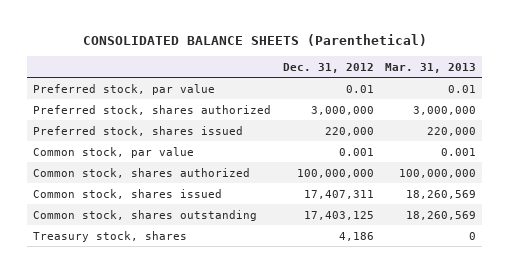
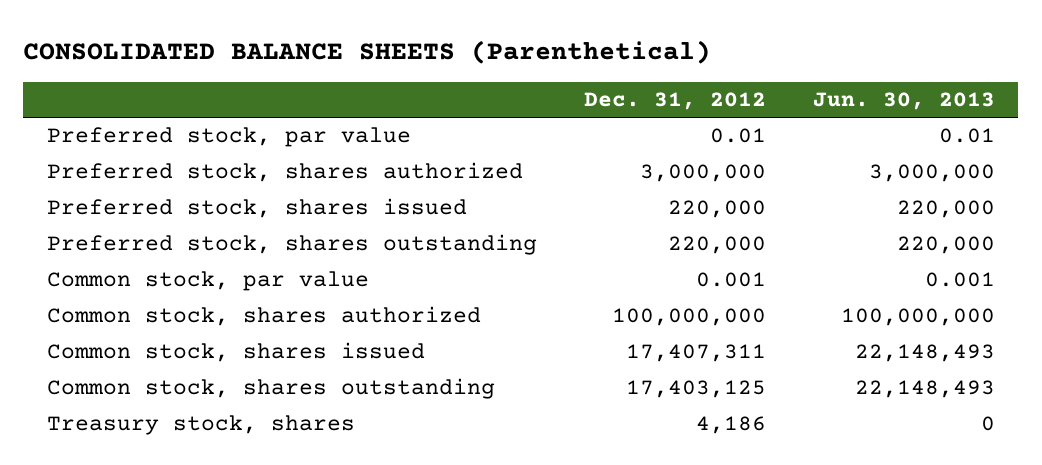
[384,62,476,73] Mar. 31, 2013 -> none
none -> [812,92,995,111] Jun. 30, 2013
none -> [46,234,537,256] Preferred stock, shares outstanding

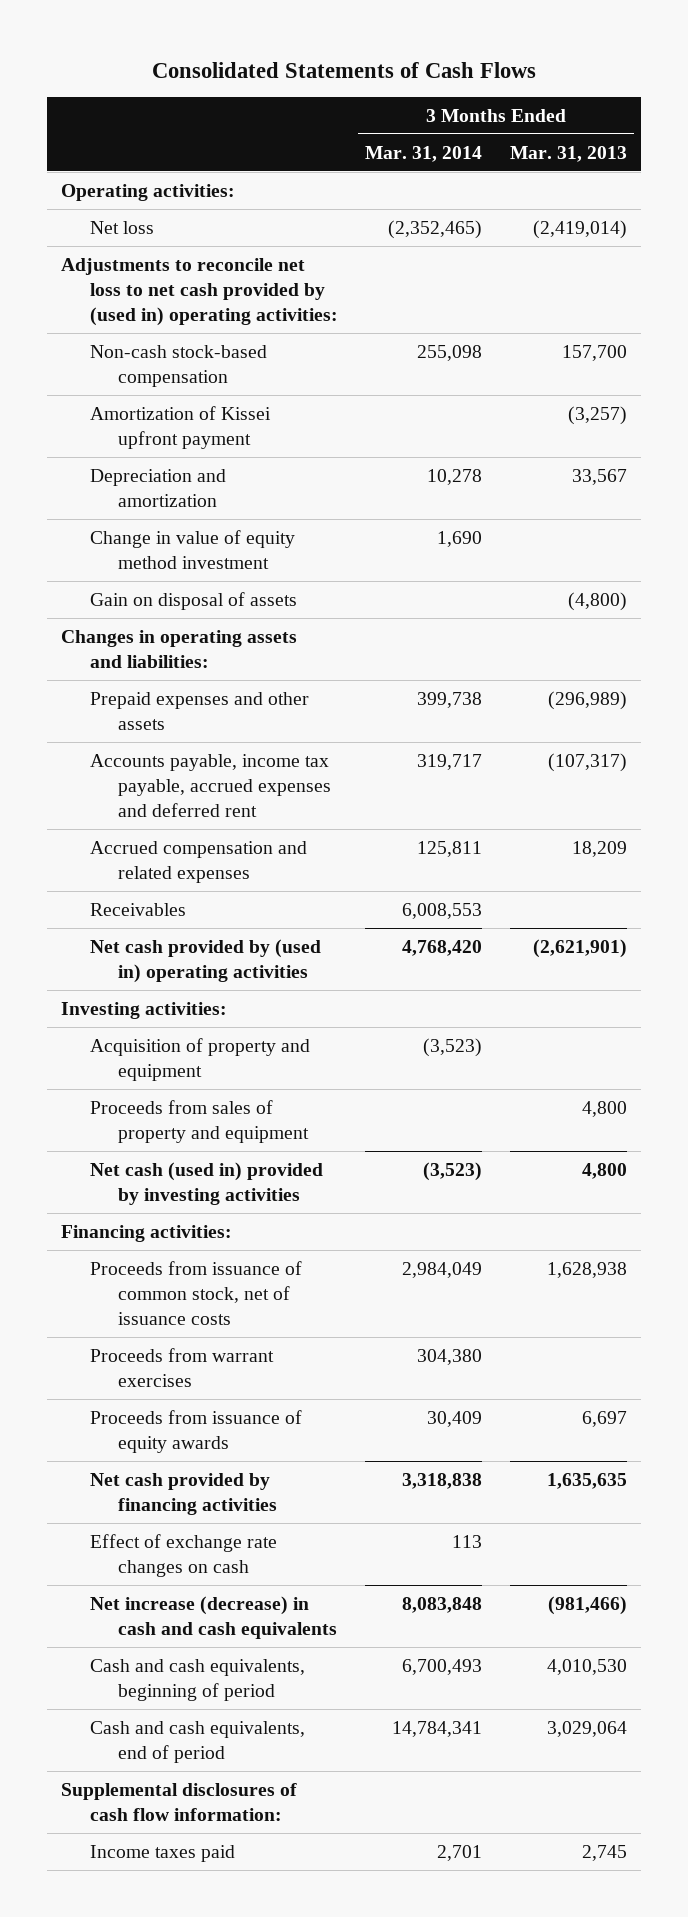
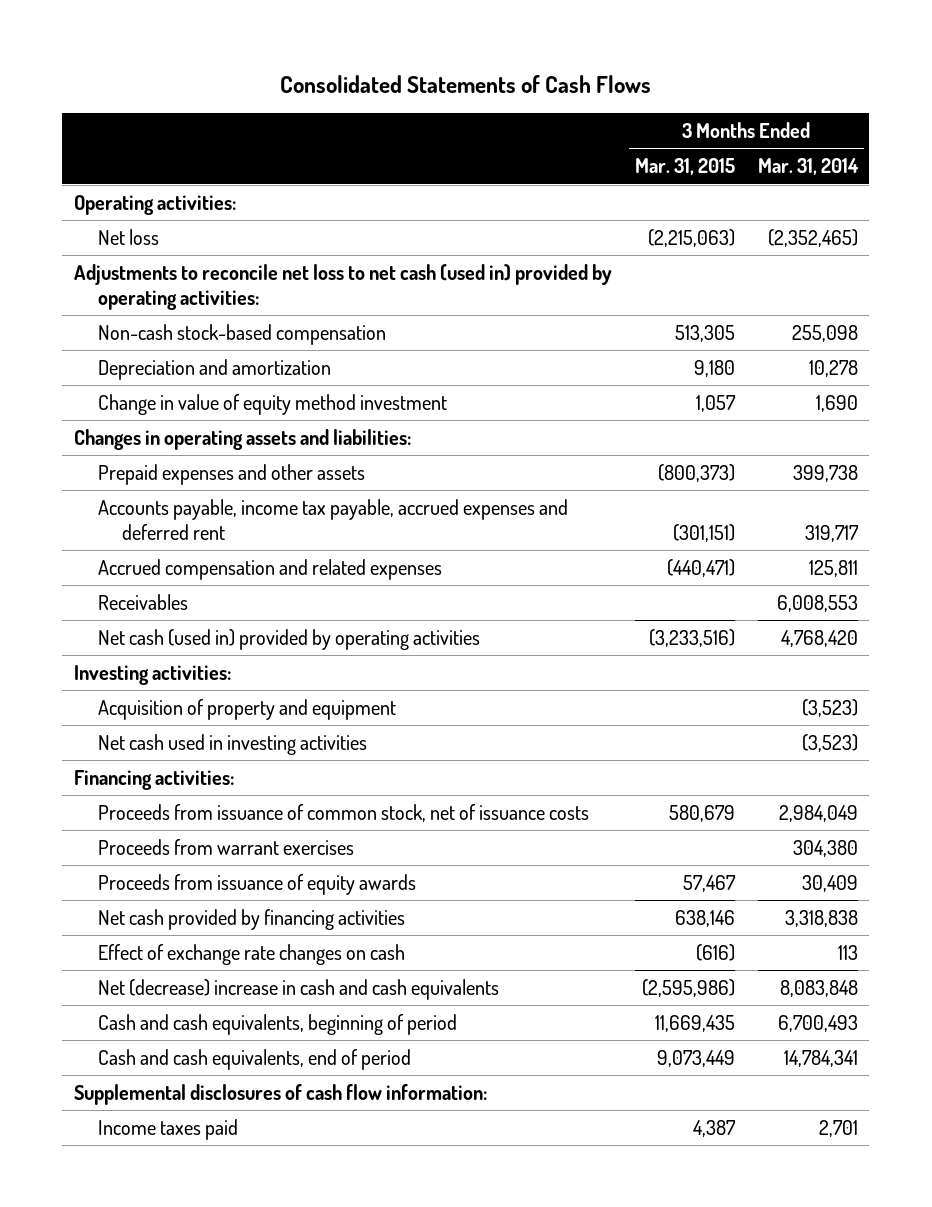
[510,145,628,162] Mar. 31, 2013 -> none
none -> [634,158,735,176] Mar. 31, 2015
[61,257,338,326] Adjustments to reconcile net loss to net cash provided by (used in) operating activities: -> [73,263,612,310] Adjustments to reconcile net loss to net cash (used in) provided by operating activities:
[89,405,271,449] Amortization of Kissei upfront payment -> none
[89,591,297,610] Gain on disposal of assets -> none
[89,938,321,983] Net cash provided by (used in) operating activities -> [98,628,481,650] Net cash (used in) provided by operating activities
[89,1099,309,1143] Proceeds from sales of property and equipment -> none
[89,1161,323,1205] Net cash (used in) provided by investing activities -> [98,733,368,755] Net cash used in investing activities
[89,1595,337,1639] Net increase (decrease) in cash and cash equivalents -> [98,978,500,1000] Net (decrease) increase in cash and cash equivalents

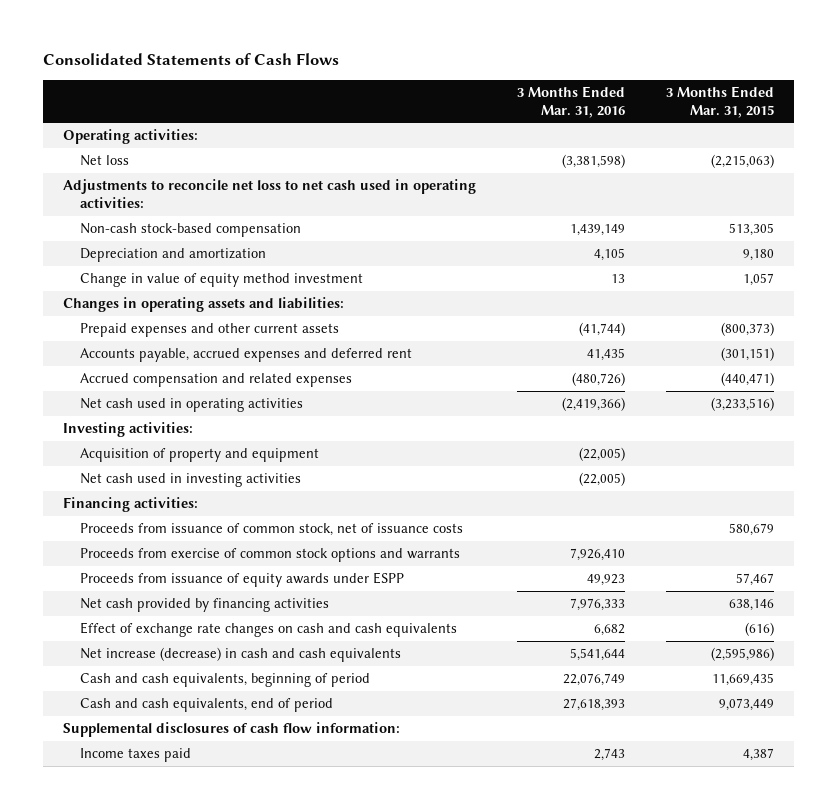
[757,158,859,176] Mar. 31, 2014 -> none
none -> [517,85,626,118] 3 Months Ended Mar. 31, 2016
[73,263,612,310] Adjustments to reconcile net loss to net cash (used in) provided by operating activities: -> [63,179,477,208] Adjustments to reconcile net loss to net cash used in operating activities:
[98,463,366,485] Prepaid expenses and other assets -> [80,323,340,338] Prepaid expenses and other current assets
[98,498,569,540] Accounts payable, income tax payable, accrued expenses and deferred rent -> [80,348,413,363] Accounts payable, accrued expenses and deferred rent
[98,593,189,610] Receivables -> none
[98,628,481,650] Net cash (used in) provided by operating activities -> [80,398,304,413] Net cash used in operating activities
[98,838,355,855] Proceeds from warrant exercises -> none
none -> [80,548,461,563] Proceeds from exercise of common stock options and warrants
[98,873,417,895] Proceeds from issuance of equity awards -> [80,572,405,588] Proceeds from issuance of equity awards under ESPP
[98,943,406,965] Effect of exchange rate changes on cash -> [80,622,458,638] Effect of exchange rate changes on cash and cash equivalents
[98,978,500,1000] Net (decrease) increase in cash and cash equivalents -> [80,647,402,663] Net increase (decrease) in cash and cash equivalents

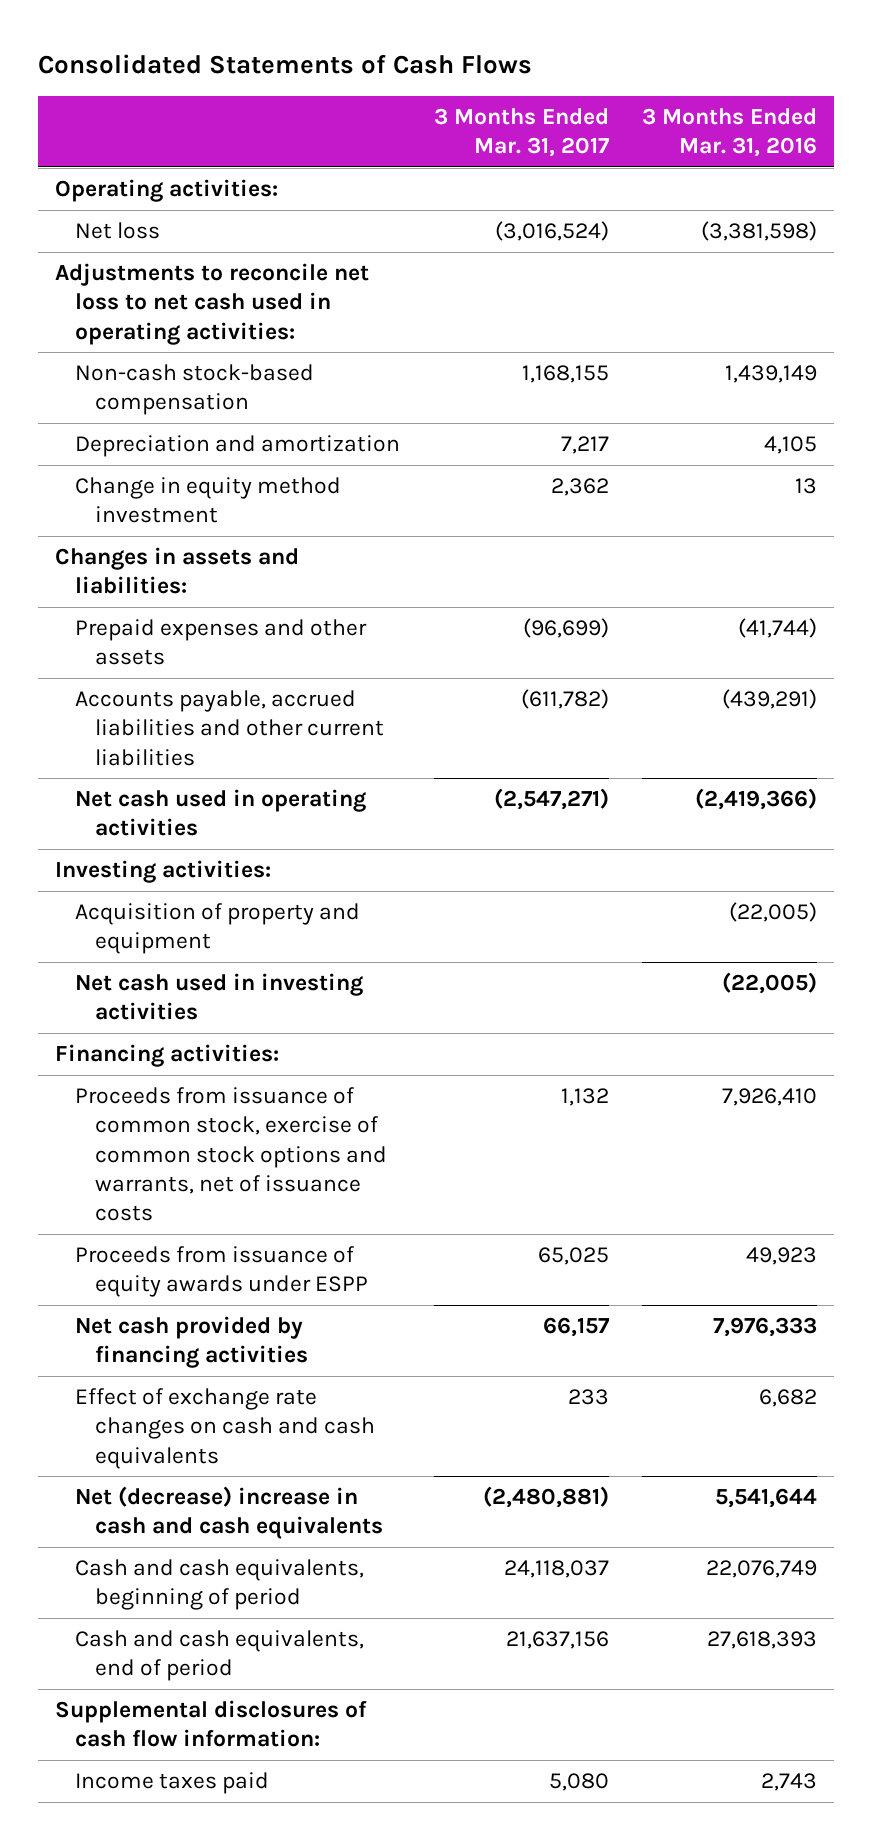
[666,85,775,118] 3 Months Ended Mar. 31, 2015 -> none
none -> [433,108,610,158] 3 Months Ended Mar. 31, 2017
[80,348,413,363] Accounts payable, accrued expenses and deferred rent -> none
[80,373,353,388] Accrued compensation and related expenses -> none
[80,273,364,288] Change in value of equity method investment -> [74,477,341,524] Change in equity method investment
[63,297,345,313] Changes in operating assets and liabilities: -> [54,547,299,595] Changes in assets and liabilities:
[80,323,340,338] Prepaid expenses and other current assets -> [74,619,367,666] Prepaid expenses and other assets
none -> [74,690,385,766] Accounts payable, accrued liabilities and other current liabilities
[80,523,464,537] Proceeds from issuance of common stock, net of issuance costs -> none
[80,548,461,563] Proceeds from exercise of common stock options and warrants -> [74,1087,388,1222] Proceeds from issuance of common stock, exercise of common stock options and warrants, net of issuance costs
[80,647,402,663] Net increase (decrease) in cash and cash equivalents -> [74,1486,384,1540] Net (decrease) increase in cash and cash equivalents

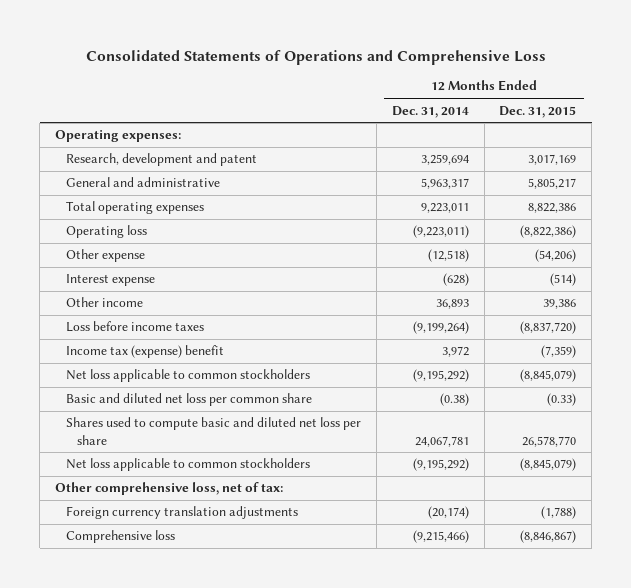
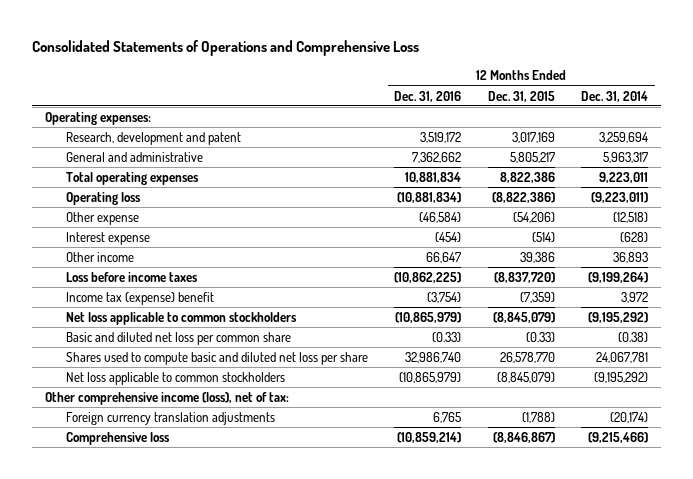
none -> [394,90,462,102] Dec. 31, 2016
[55,482,284,496] Other comprehensive loss, net of tax: -> [44,391,289,405] Other comprehensive income (loss), net of tax:

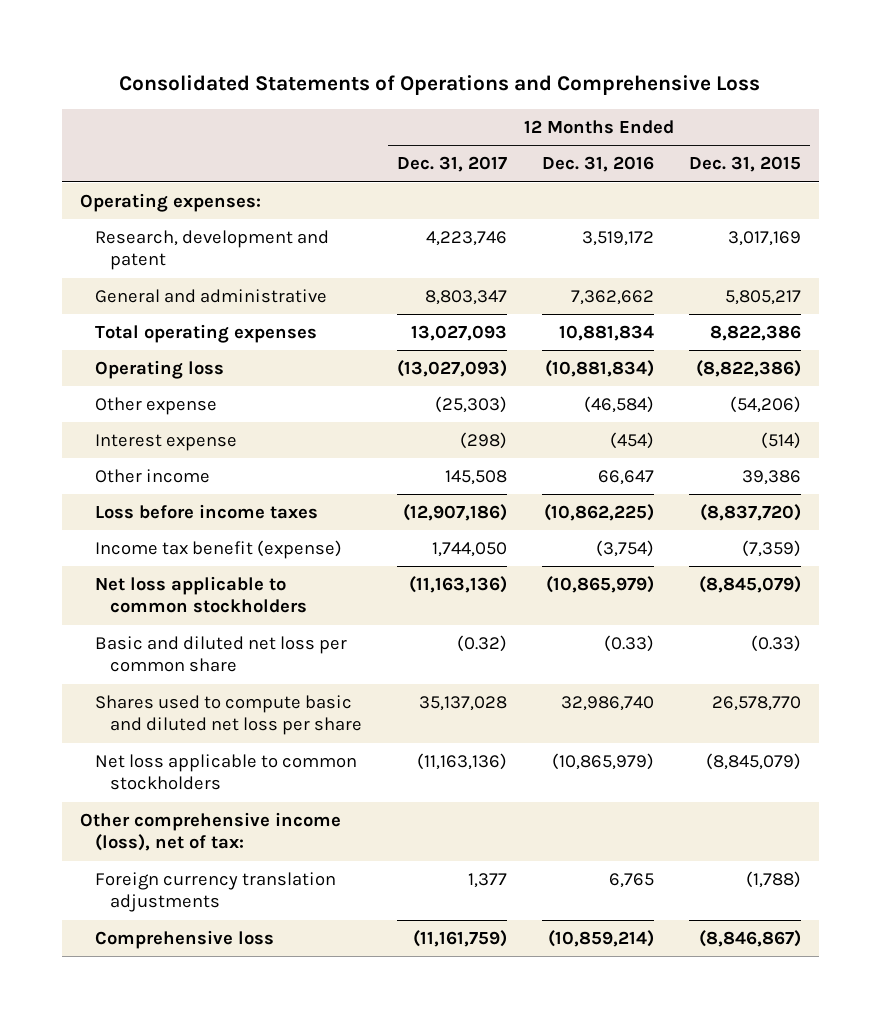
[581,90,649,102] Dec. 31, 2014 -> none
none -> [396,156,507,173] Dec. 31, 2017
[65,291,214,305] Income tax (expense) benefit -> [94,539,342,559] Income tax benefit (expense)

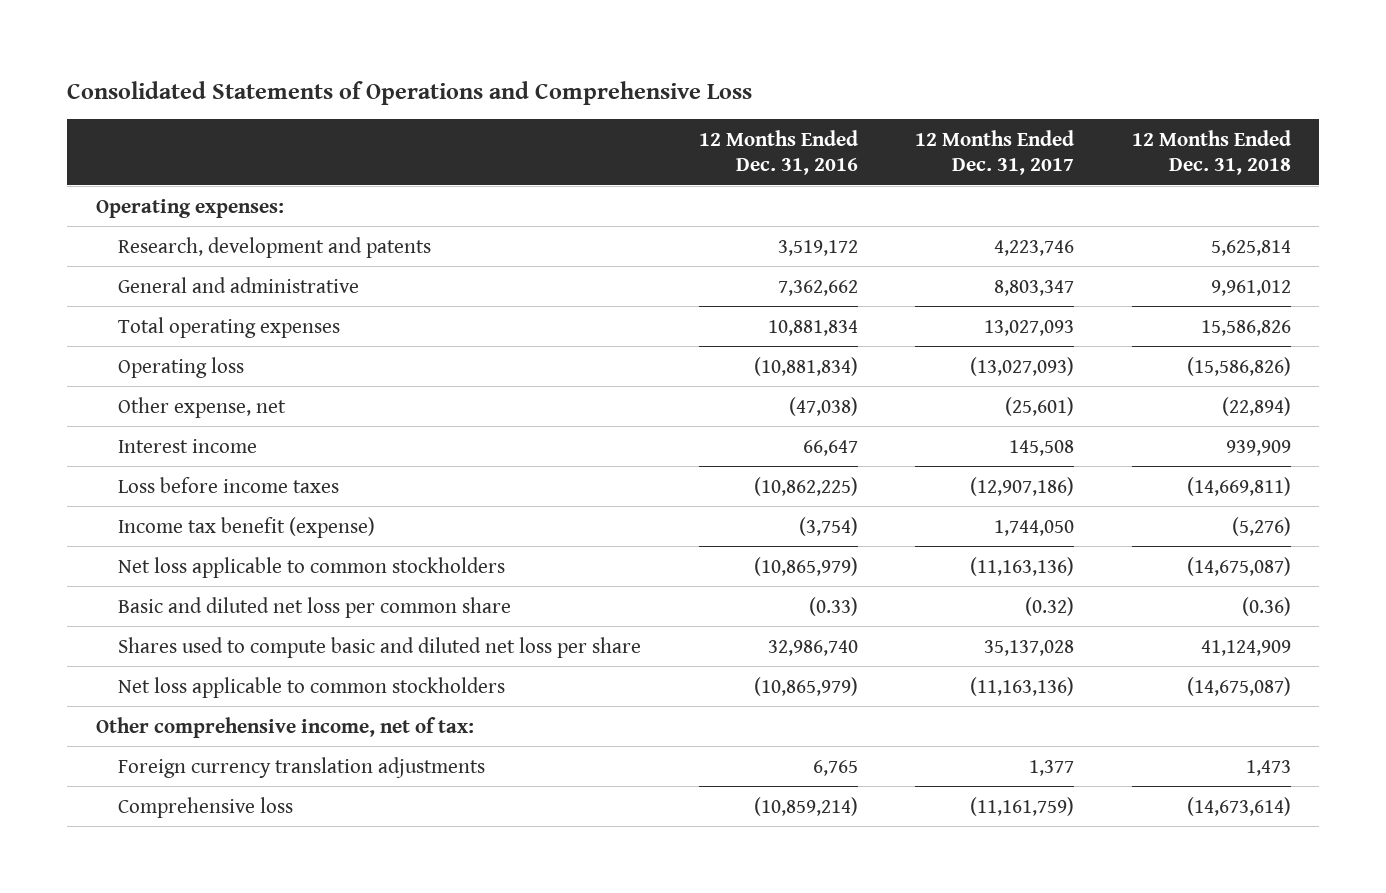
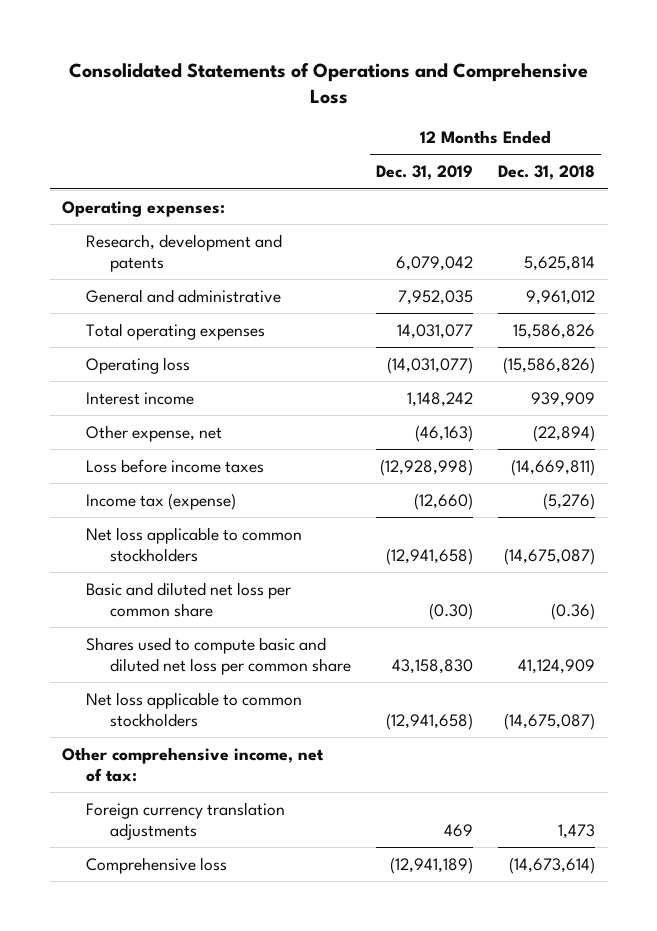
[698,129,858,175] 12 Months Ended Dec. 31, 2016 -> none
[915,129,1075,175] 12 Months Ended Dec. 31, 2017 -> none
none -> [376,165,474,181] Dec. 31, 2019
[118,396,287,418] Other expense, net -> [86,424,223,442] Other expense, net
[118,516,376,538] Income tax benefit (expense) -> [86,492,237,510] Income tax (expense)
[118,636,642,658] Shares used to compute basic and diluted net loss per share -> [86,636,352,676] Shares used to compute basic and diluted net loss per common share

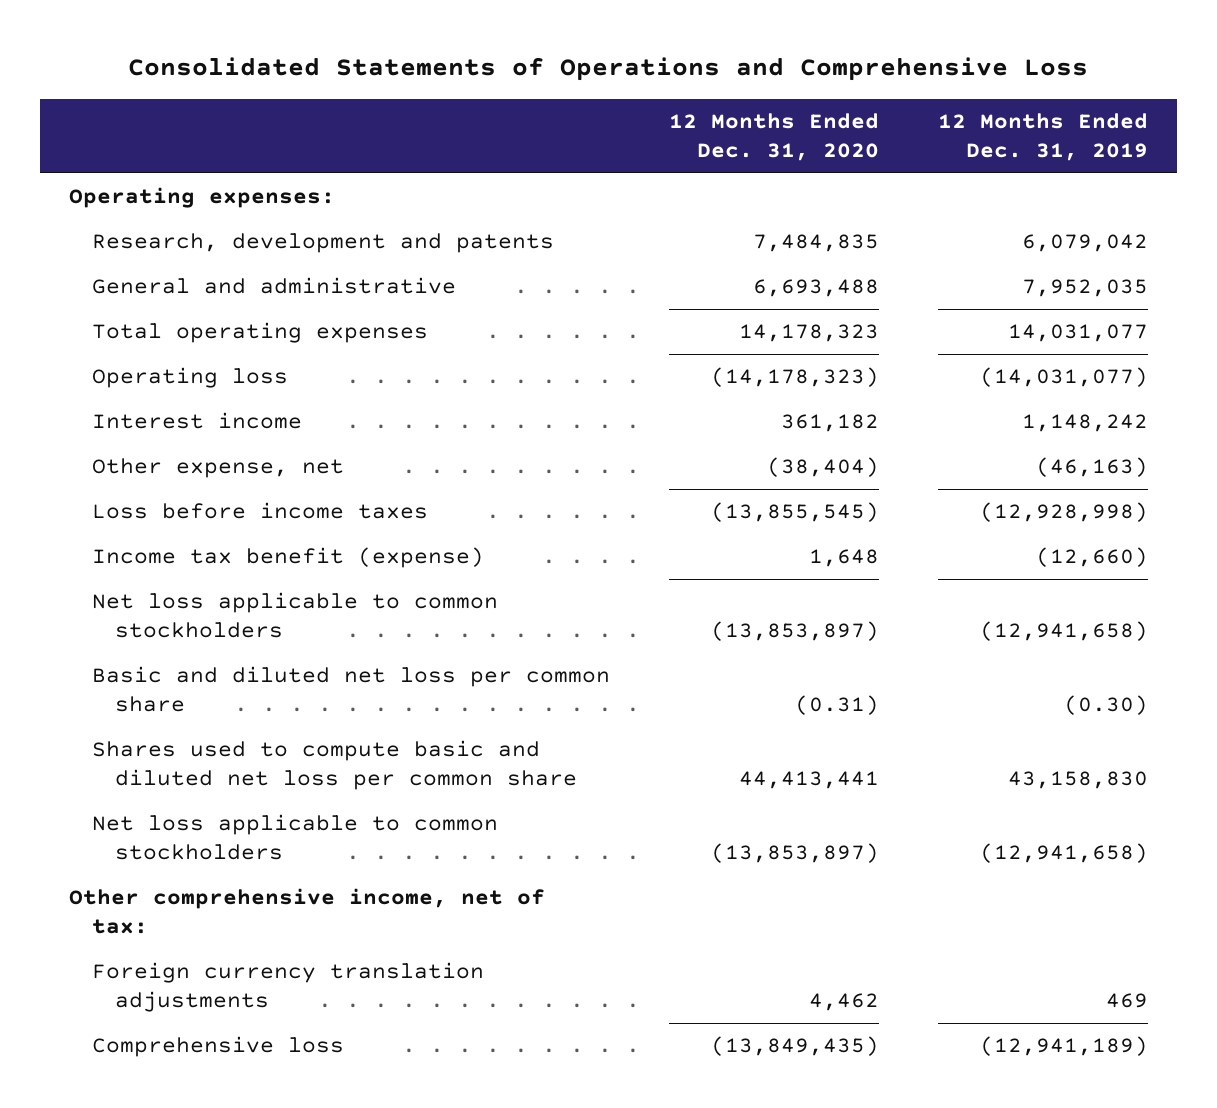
[498,165,596,181] Dec. 31, 2018 -> none
none -> [668,112,879,161] 12 Months Ended Dec. 31, 2020
[86,492,237,510] Income tax (expense) -> [92,547,485,569] Income tax benefit (expense)

